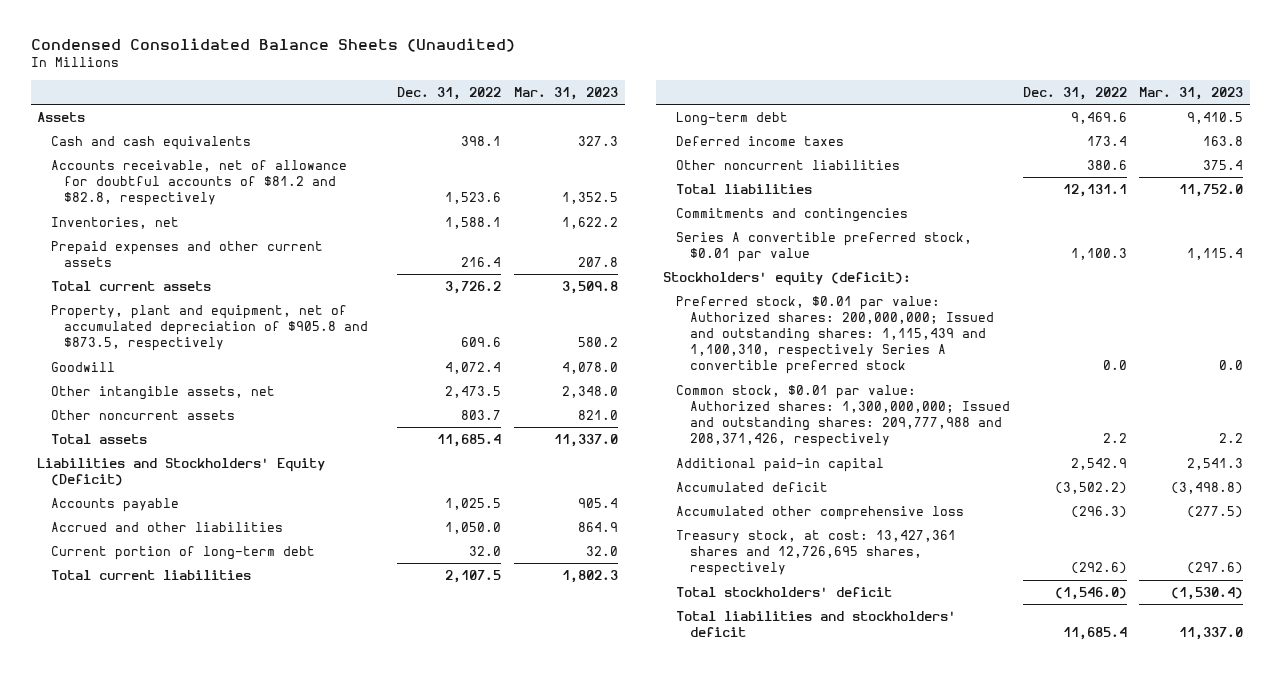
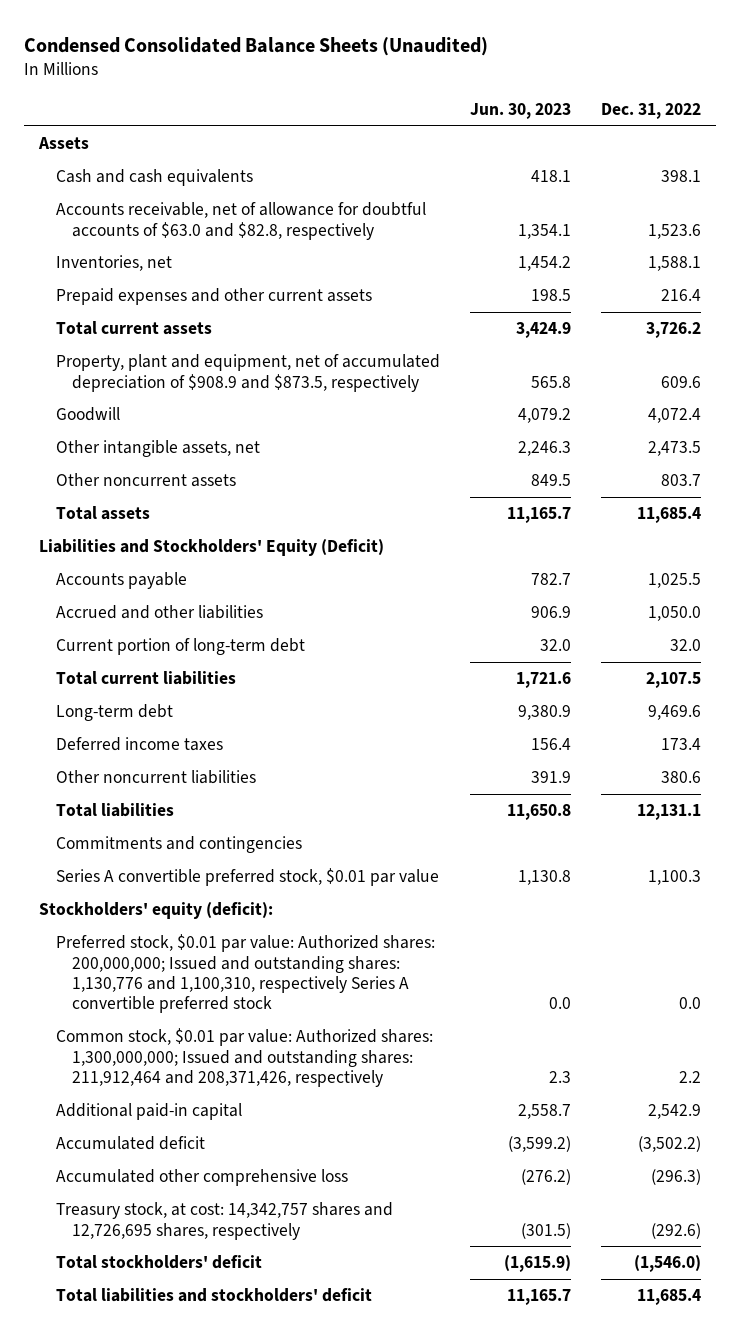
[514,87,619,101] Mar. 31, 2023 -> none
none -> [469,103,571,120] Jun. 30, 2023
[50,160,347,207] Accounts receivable, net of allowance for doubtful accounts of $81.2 and $82.8, respectively -> [55,202,426,240] Accounts receivable, net of allowance for doubtful accounts of $63.0 and $82.8, respectively
[50,305,369,352] Property, plant and equipment, net of accumulated depreciation of $905.8 and $873.5, respectively -> [55,354,440,392] Property, plant and equipment, net of accumulated depreciation of $908.9 and $873.5, respectively
[676,296,994,375] Preferred stock, $0.01 par value: Authorized shares: 200,000,000; Issued and outstanding shares: 1,115,439 and 1,100,310, respectively Series A convertible preferred stock -> [55,934,435,1014] Preferred stock, $0.01 par value: Authorized shares: 200,000,000; Issued and outstanding shares: 1,130,776 and 1,100,310, respectively Series A convertible preferred stock
[676,385,1010,448] Common stock, $0.01 par value: Authorized shares: 1,300,000,000; Issued and outstanding shares: 209,777,988 and 208,371,426, respectively -> [55,1028,433,1087] Common stock, $0.01 par value: Authorized shares: 1,300,000,000; Issued and outstanding shares: 211,912,464 and 208,371,426, respectively
[676,530,957,577] Treasury stock, at cost: 13,427,361 shares and 12,726,695 shares, respectively -> [55,1202,393,1240] Treasury stock, at cost: 14,342,757 shares and 12,726,695 shares, respectively

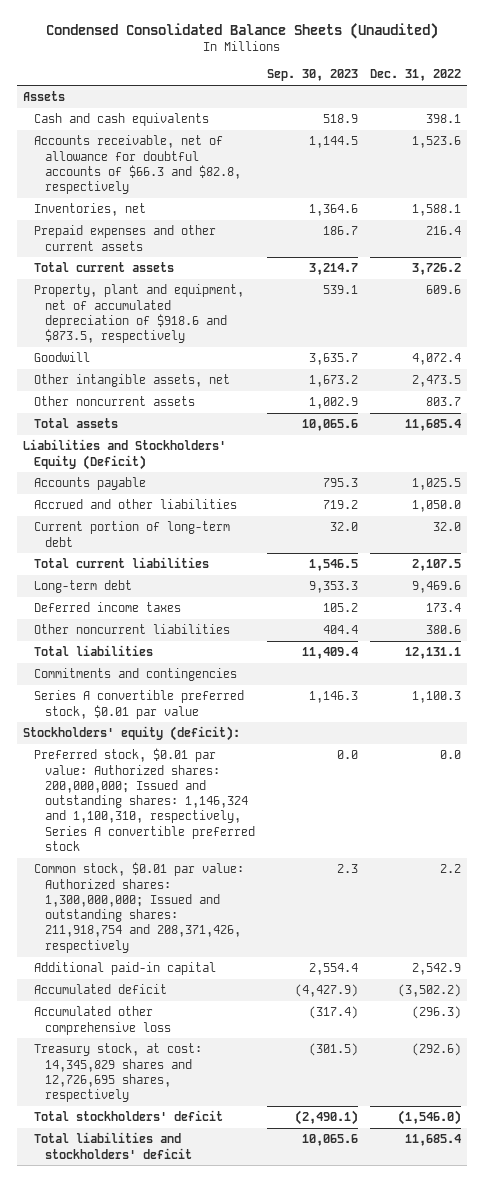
[469,103,571,120] Jun. 30, 2023 -> none
none -> [266,69,358,82] Sep. 30, 2023
[55,202,426,240] Accounts receivable, net of allowance for doubtful accounts of $63.0 and $82.8, respectively -> [33,135,241,195] Accounts receivable, net of allowance for doubtful accounts of $66.3 and $82.8, respectively
[55,354,440,392] Property, plant and equipment, net of accumulated depreciation of $908.9 and $873.5, respectively -> [33,284,244,344] Property, plant and equipment, net of accumulated depreciation of $918.6 and $873.5, respectively
[55,934,435,1014] Preferred stock, $0.01 par value: Authorized shares: 200,000,000; Issued and outstanding shares: 1,130,776 and 1,100,310, respectively Series A convertible preferred stock -> [33,748,255,851] Preferred stock, $0.01 par value: Authorized shares: 200,000,000; Issued and outstanding shares: 1,146,324 and 1,100,310, respectively, Series A convertible preferred stock
[55,1028,433,1087] Common stock, $0.01 par value: Authorized shares: 1,300,000,000; Issued and outstanding shares: 211,912,464 and 208,371,426, respectively -> [33,862,244,953] Common stock, $0.01 par value: Authorized shares: 1,300,000,000; Issued and outstanding shares: 211,918,754 and 208,371,426, respectively
[55,1202,393,1240] Treasury stock, at cost: 14,342,757 shares and 12,726,695 shares, respectively -> [33,1043,202,1103] Treasury stock, at cost: 14,345,829 shares and 12,726,695 shares, respectively

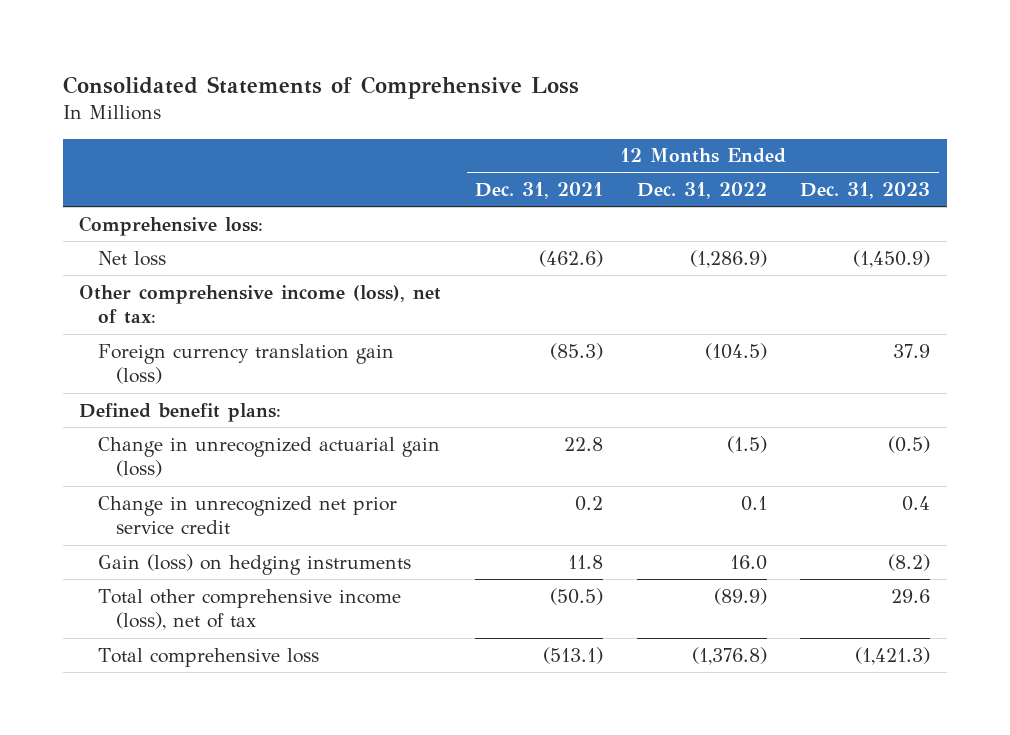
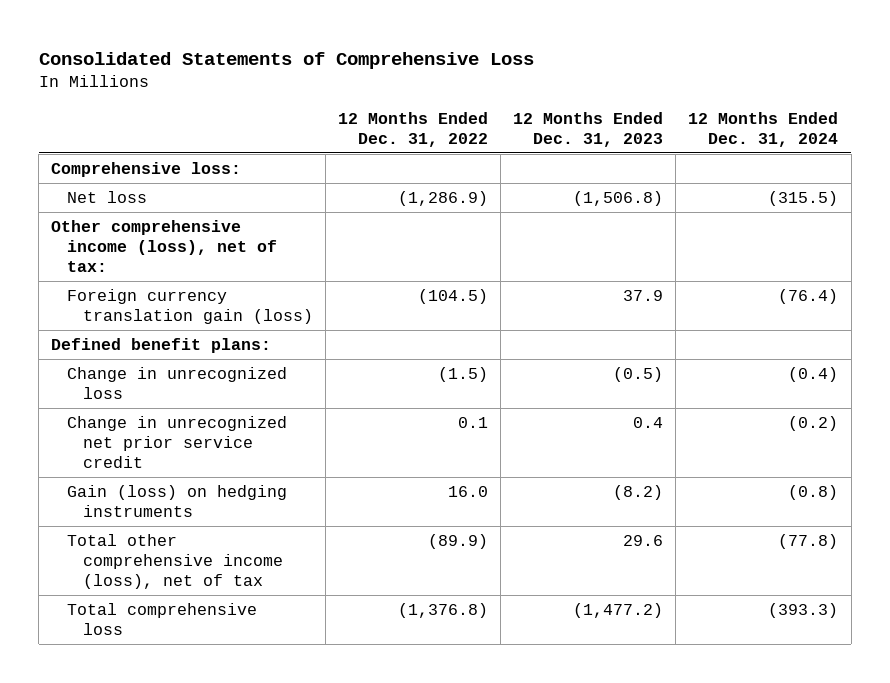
[475,182,604,200] Dec. 31, 2021 -> none
none -> [688,111,839,147] 12 Months Ended Dec. 31, 2024
[853,249,931,268] (1,450.9) -> [573,190,664,206] (1,506.8)
[97,436,440,478] Change in unrecognized actuarial gain (loss) -> [67,366,288,400] Change in unrecognized loss
[855,646,931,665] (1,421.3) -> [573,602,664,618] (1,477.2)

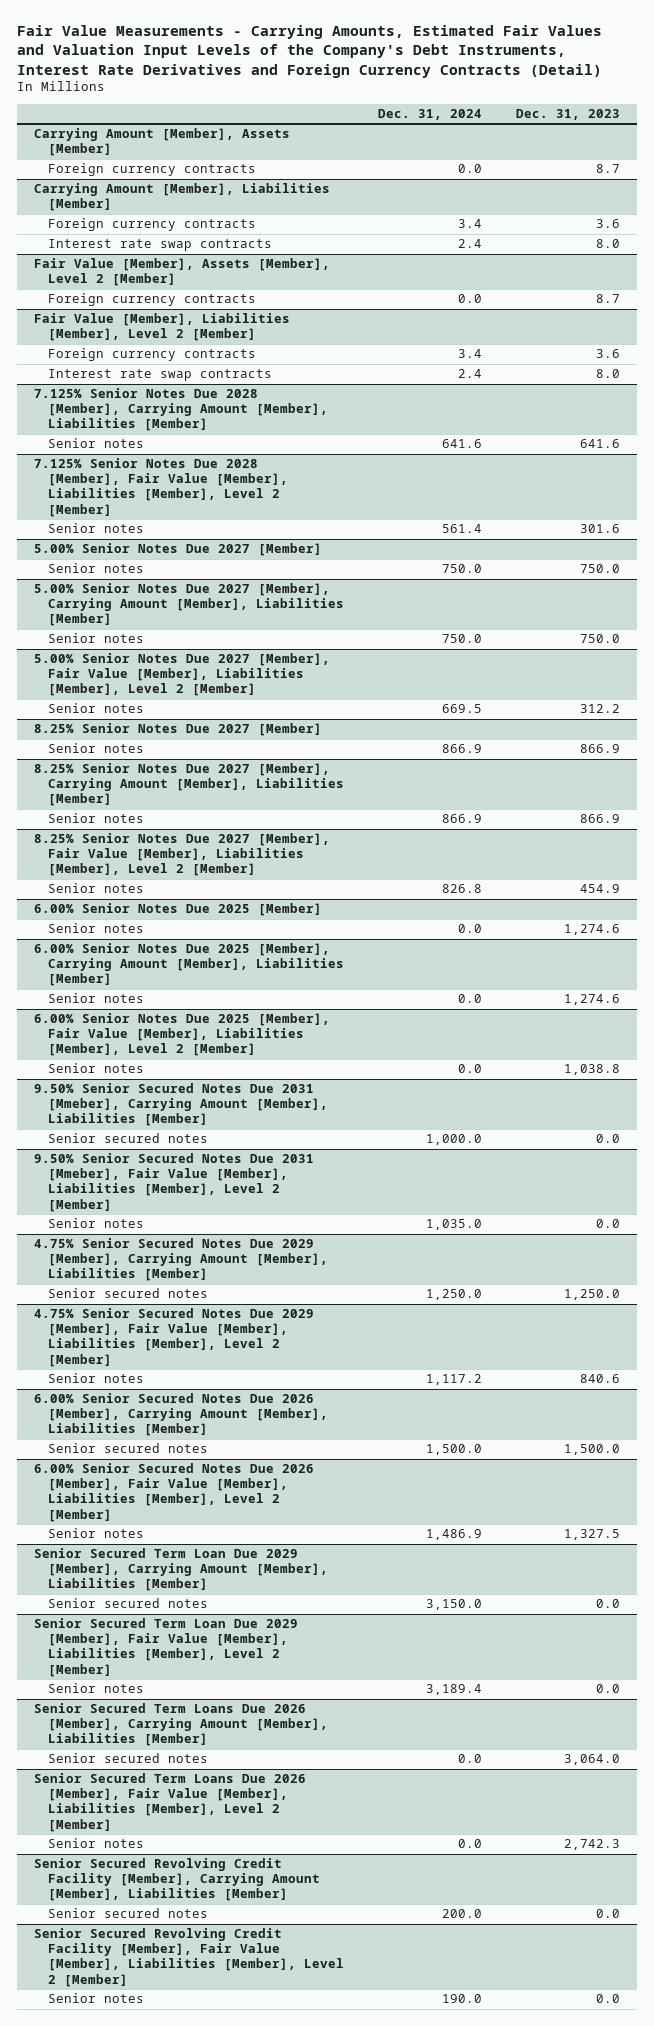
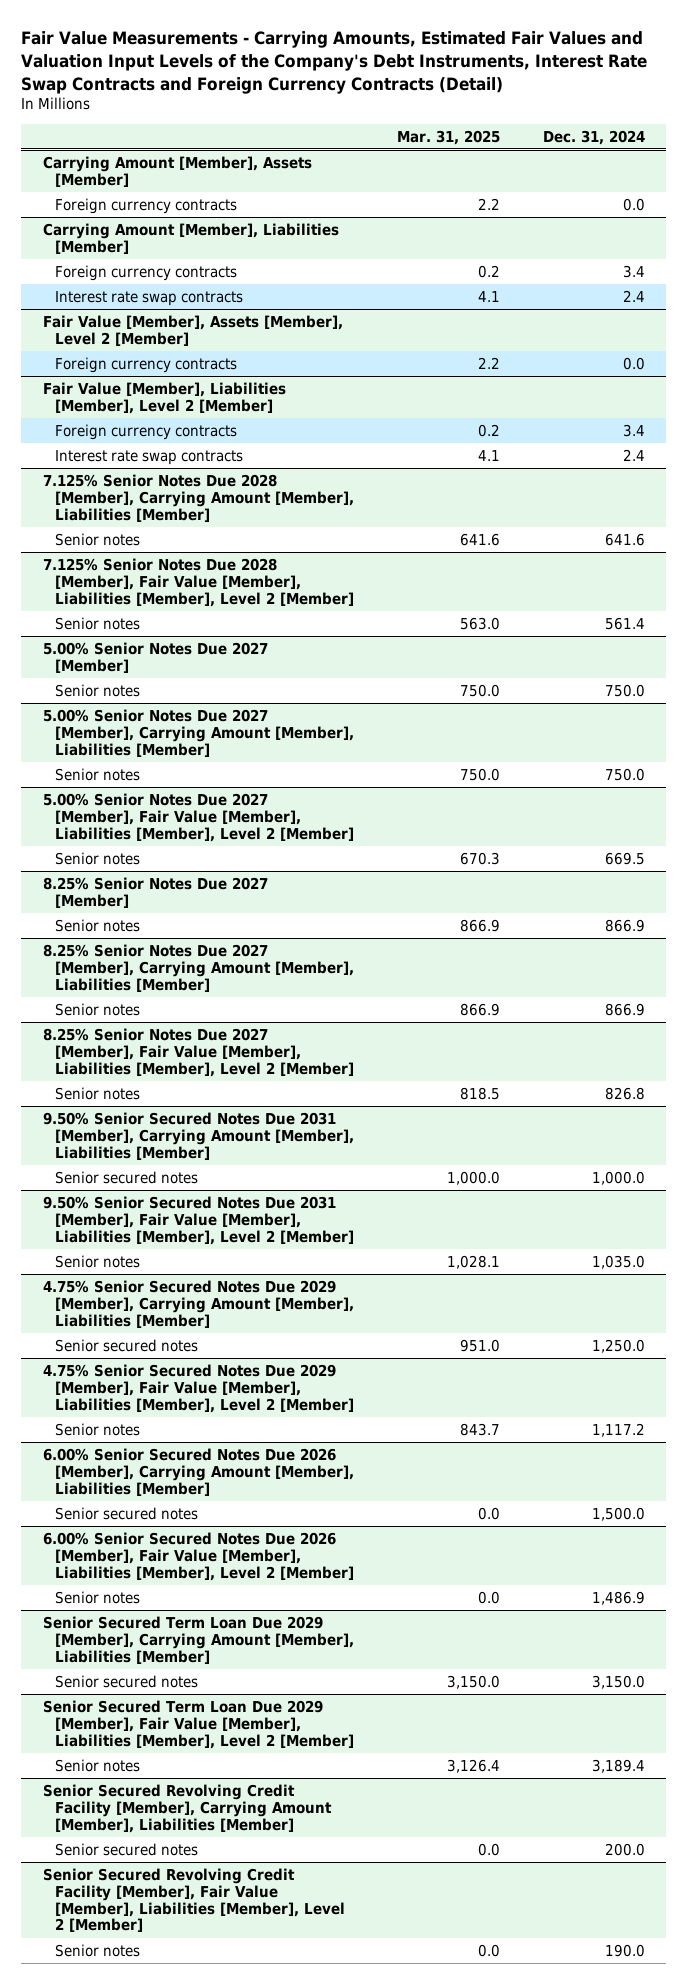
[16,25,602,78] Fair Value Measurements - Carrying Amounts, Estimated Fair Values and Valuation Input Levels of the Company's Debt Instruments, Interest Rate Derivatives and Foreign Currency Contracts (Detail) -> [21,31,648,94] Fair Value Measurements - Carrying Amounts, Estimated Fair Values and Valuation Input Levels of the Company's Debt Instruments, Interest Rate Swap Contracts and Foreign Currency Contracts (Detail)
[515,108,620,120] Dec. 31, 2023 -> none
none -> [396,129,500,145] Mar. 31, 2025
[33,903,322,917] 6.00% Senior Notes Due 2025 [Member] -> none
[48,923,145,934] Senior notes -> none
[33,943,345,987] 6.00% Senior Notes Due 2025 [Member], Carrying Amount [Member], Liabilities [Member] -> none
[48,993,145,1004] Senior notes -> none
[33,1013,330,1057] 6.00% Senior Notes Due 2025 [Member], Fair Value [Member], Liabilities [Member], Level 2 [Member] -> none
[48,1063,145,1074] Senior notes -> none
[33,1083,329,1127] 9.50% Senior Secured Notes Due 2031 [Mmeber], Carrying Amount [Member], Liabilities [Member] -> [42,1111,354,1160] 9.50% Senior Secured Notes Due 2031 [Member], Carrying Amount [Member], Liabilities [Member]
[33,1153,314,1212] 9.50% Senior Secured Notes Due 2031 [Mmeber], Fair Value [Member], Liabilities [Member], Level 2 [Member] -> [42,1195,354,1245] 9.50% Senior Secured Notes Due 2031 [Member], Fair Value [Member], Liabilities [Member], Level 2 [Member]
[33,1703,329,1747] Senior Secured Term Loans Due 2026 [Member], Carrying Amount [Member], Liabilities [Member] -> none
[48,1753,209,1764] Senior secured notes -> none
[33,1773,306,1832] Senior Secured Term Loans Due 2026 [Member], Fair Value [Member], Liabilities [Member], Level 2 [Member] -> none
[48,1838,145,1849] Senior notes -> none

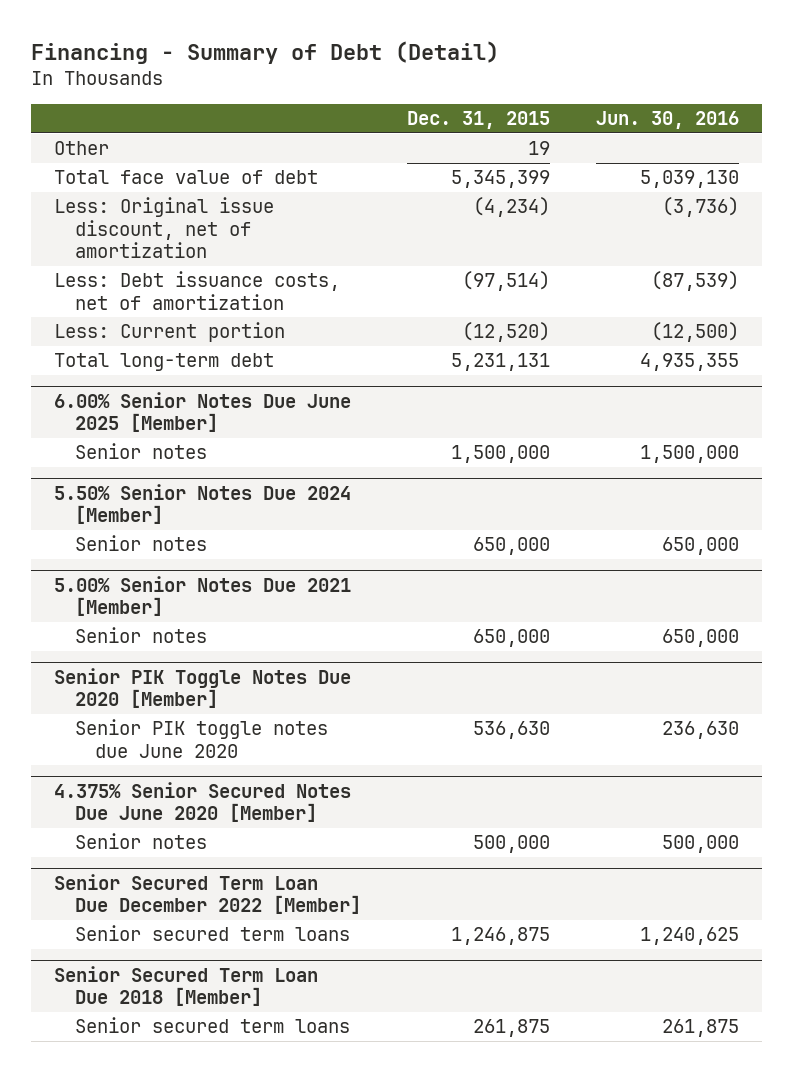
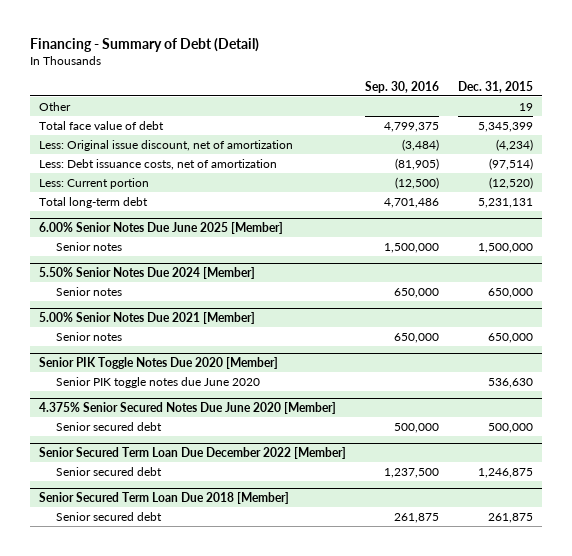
[595,111,739,130] Jun. 30, 2016 -> none
none -> [365,80,440,93] Sep. 30, 2016
[74,833,207,850] Senior notes -> none
none -> [55,421,162,431] Senior secured debt
[74,925,350,942] Senior secured term loans -> [55,466,162,476] Senior secured debt
[74,1017,350,1034] Senior secured term loans -> [55,511,162,521] Senior secured debt

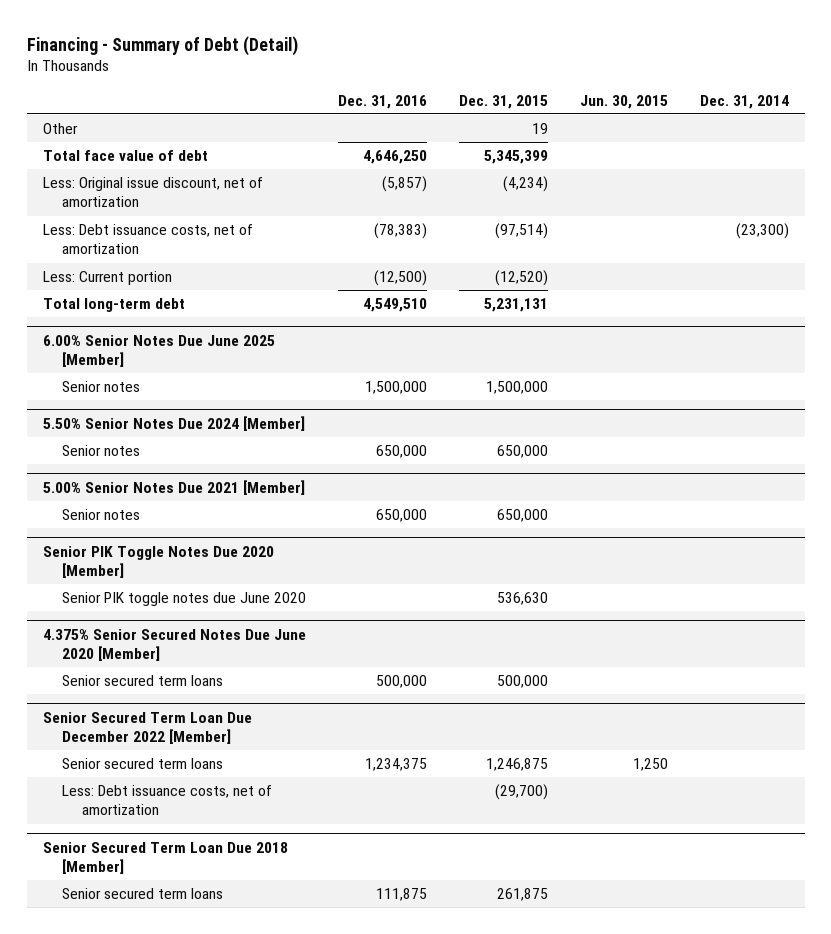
[365,80,440,93] Sep. 30, 2016 -> none
none -> [338,94,428,109] Dec. 31, 2016
none -> [579,94,668,109] Jun. 30, 2015
none -> [699,94,789,109] Dec. 31, 2014
[55,421,162,431] Senior secured debt -> [62,675,224,687] Senior secured term loans
[55,466,162,476] Senior secured debt -> [62,758,224,770] Senior secured term loans
none -> [62,785,273,816] Less: Debt issuance costs, net of amortization
[55,511,162,521] Senior secured debt -> [62,888,224,900] Senior secured term loans

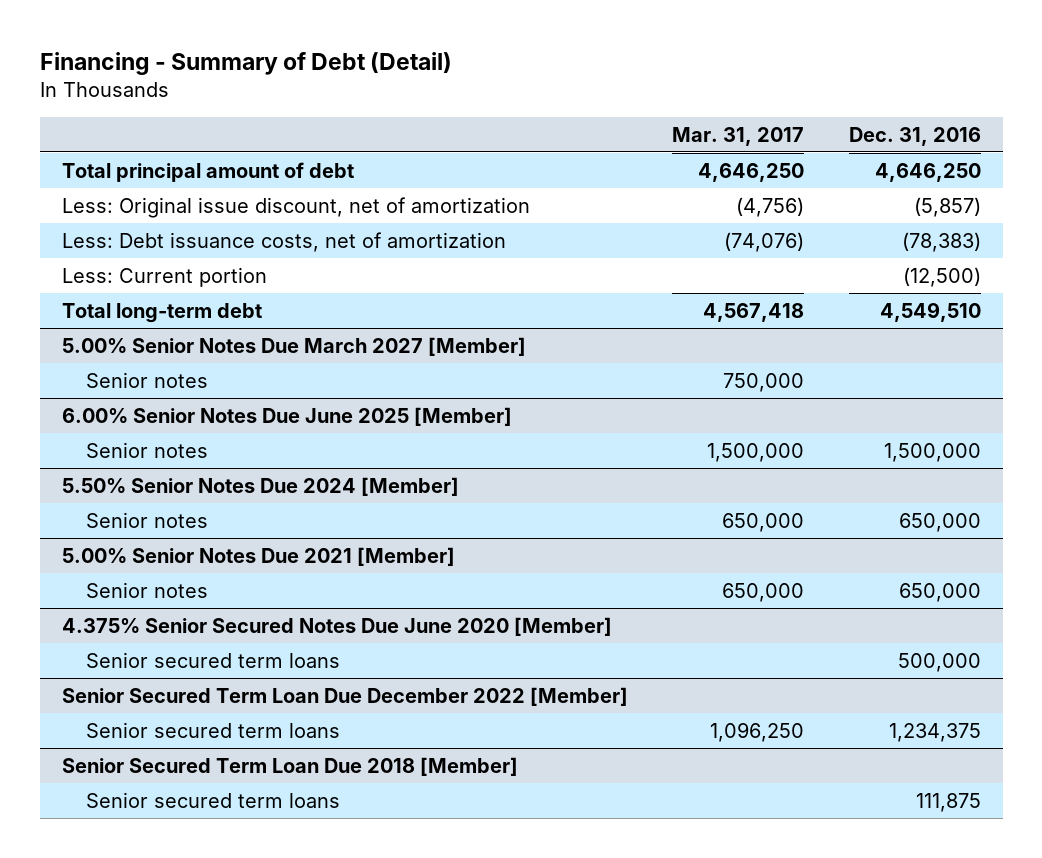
[458,94,548,109] Dec. 31, 2015 -> none
[579,94,668,109] Jun. 30, 2015 -> none
[699,94,789,109] Dec. 31, 2014 -> none
none -> [672,126,805,146] Mar. 31, 2017
[42,123,78,135] Other -> none
[42,150,208,162] Total face value of debt -> [61,161,354,182] Total principal amount of debt
none -> [61,336,526,356] 5.00% Senior Notes Due March 2027 [Member]
none -> [85,371,208,388] Senior notes
[42,545,274,579] Senior PIK Toggle Notes Due 2020 [Member] -> none
[62,592,307,607] Senior PIK toggle notes due June 2020 -> none
[62,785,273,816] Less: Debt issuance costs, net of amortization -> none

